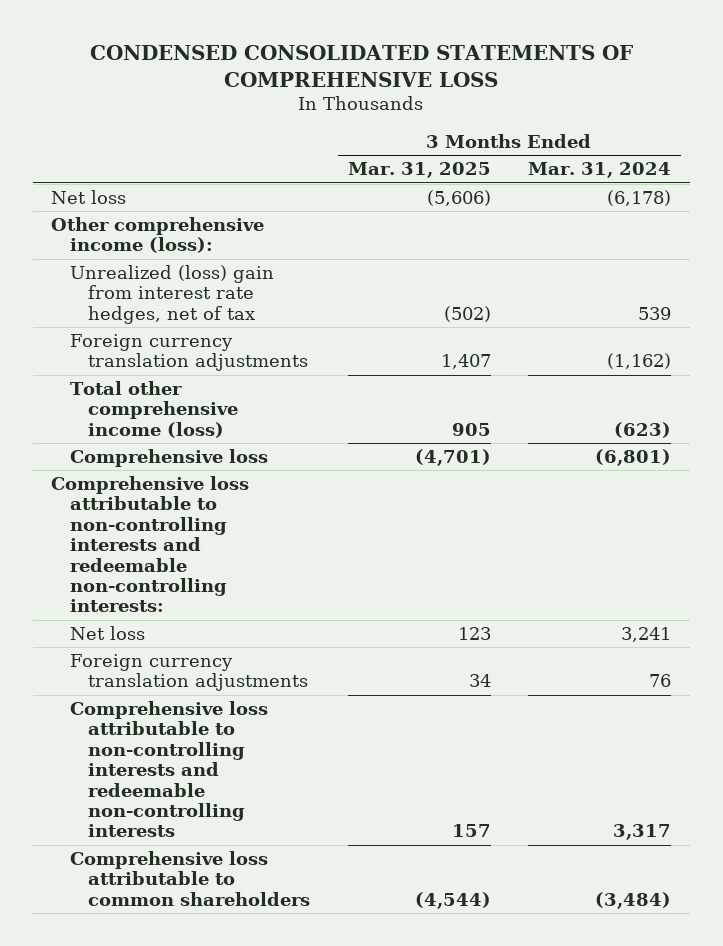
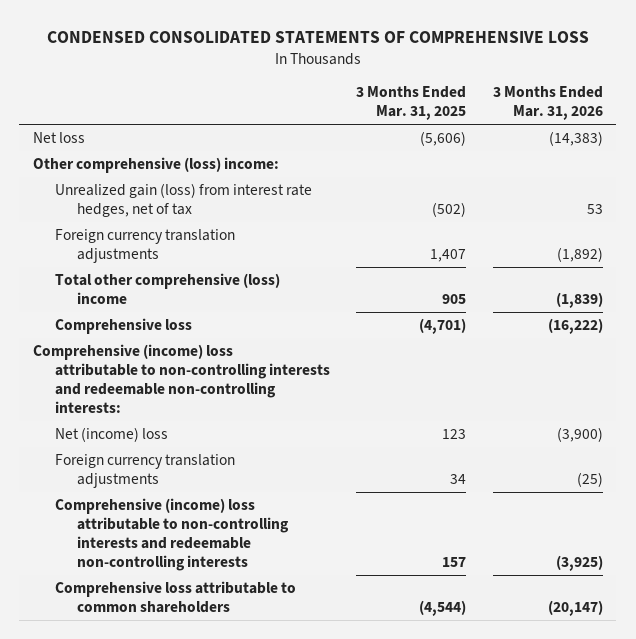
[528,162,672,179] Mar. 31, 2024 -> none
none -> [492,86,603,121] 3 Months Ended Mar. 31, 2026
[51,217,265,254] Other comprehensive income (loss): -> [32,157,279,174] Other comprehensive (loss) income:
[69,265,274,324] Unrealized (loss) gain from interest rate hedges, net of tax -> [54,183,312,218] Unrealized gain (loss) from interest rate hedges, net of tax
[69,381,238,438] Total other comprehensive income (loss) -> [54,273,280,305] Total other comprehensive (loss) income
[51,476,250,613] Comprehensive loss attributable to non-controlling interests and redeemable non-controlling interests: -> [32,344,330,414] Comprehensive (income) loss attributable to non-controlling interests and redeemable non-controlling interests:
[69,626,145,641] Net loss -> [54,427,168,443] Net (income) loss
[69,701,268,838] Comprehensive loss attributable to non-controlling interests and redeemable non-controlling interests -> [54,498,290,572] Comprehensive (income) loss attributable to non-controlling interests and redeemable non-controlling interests

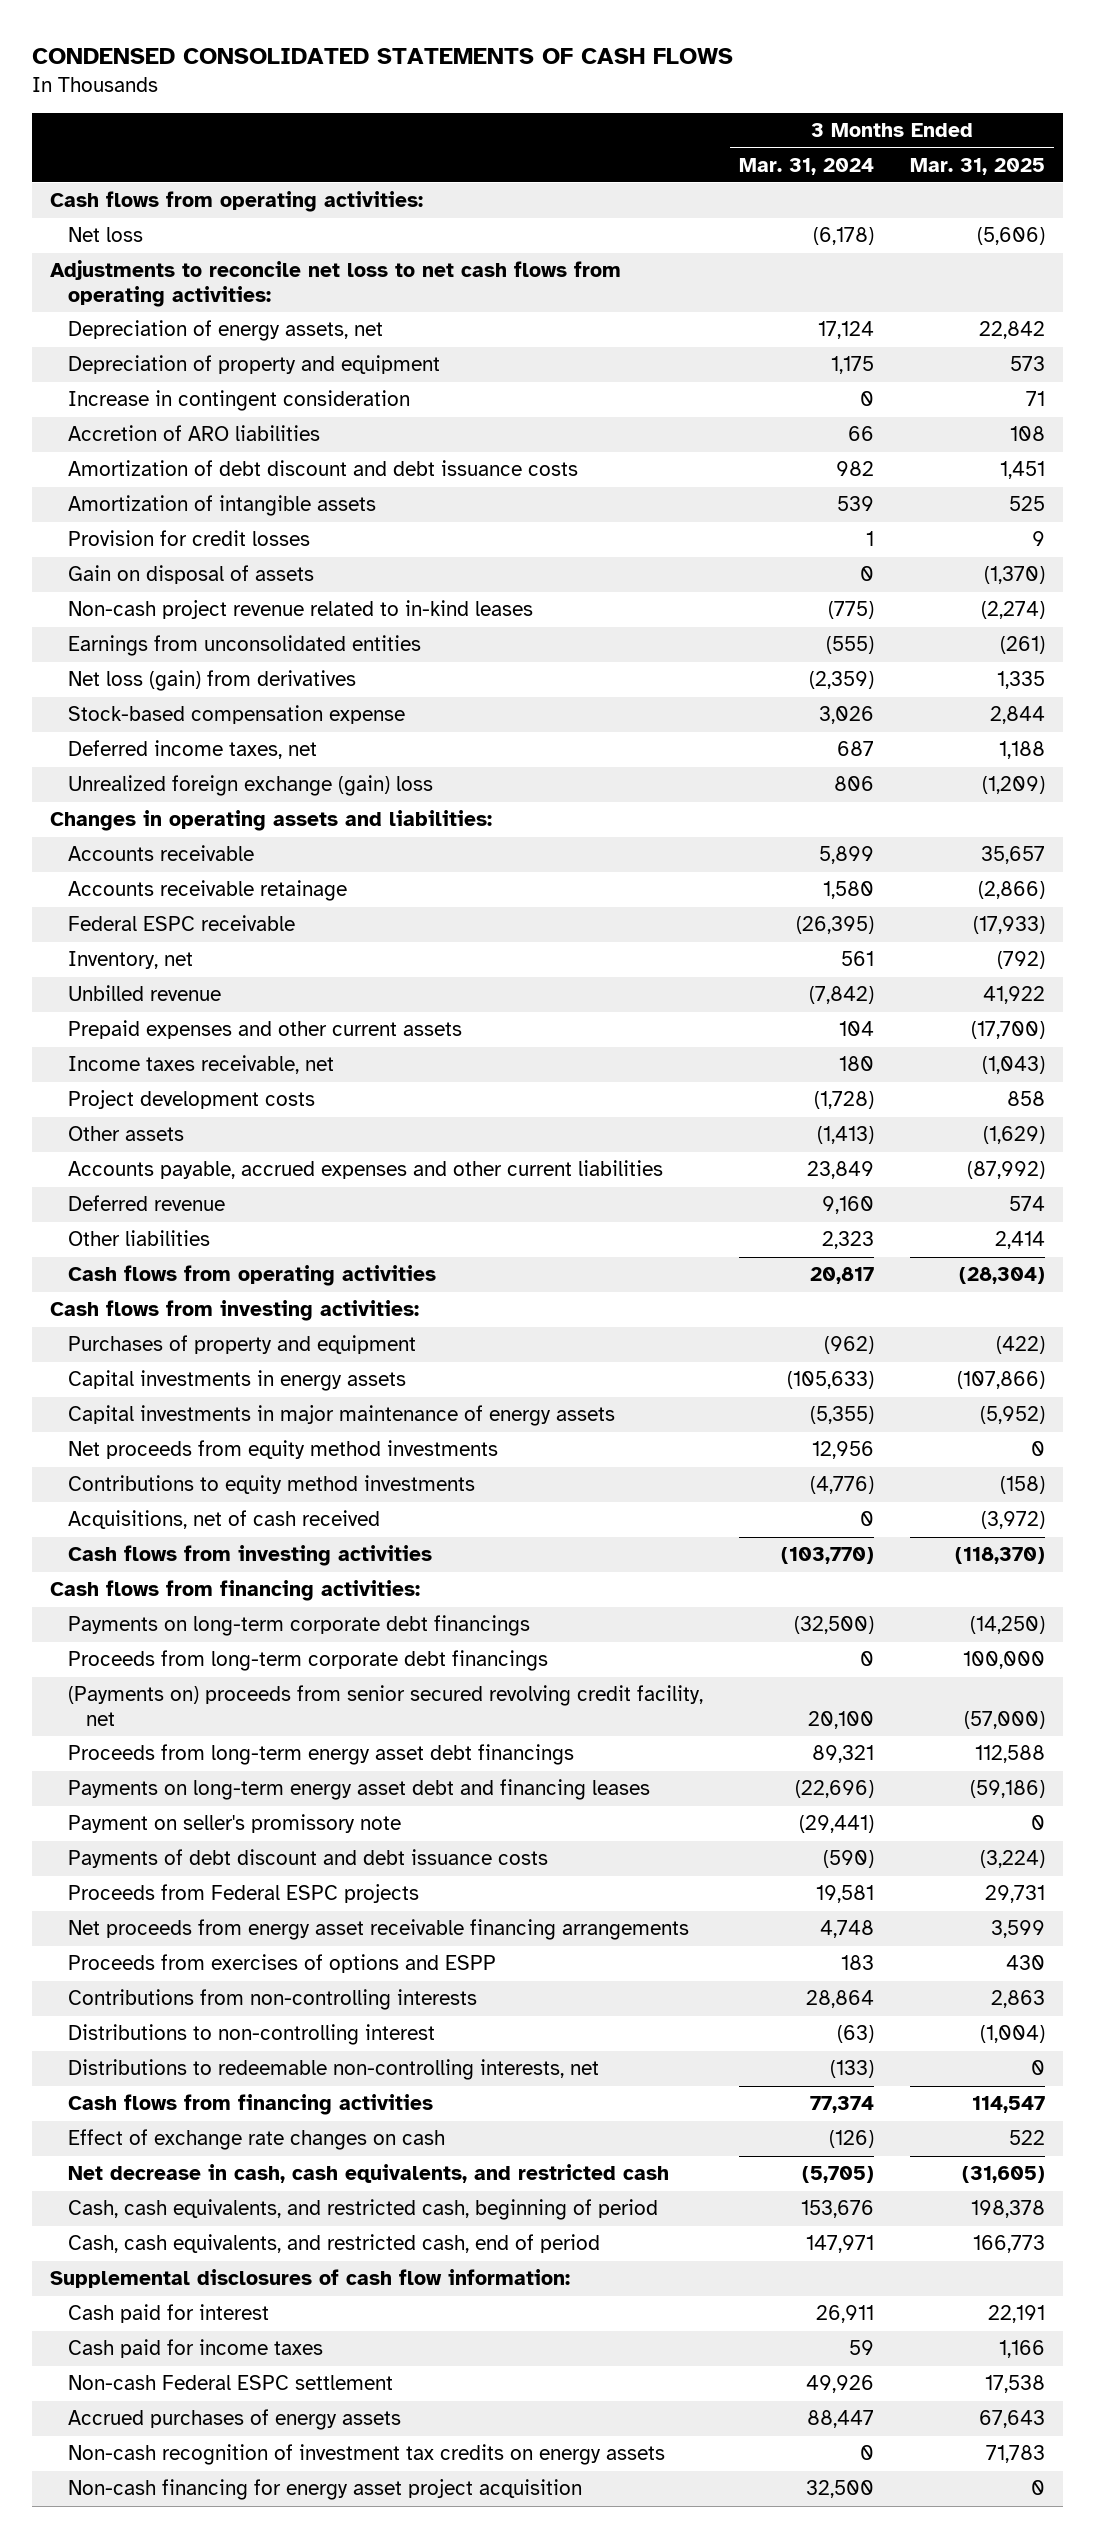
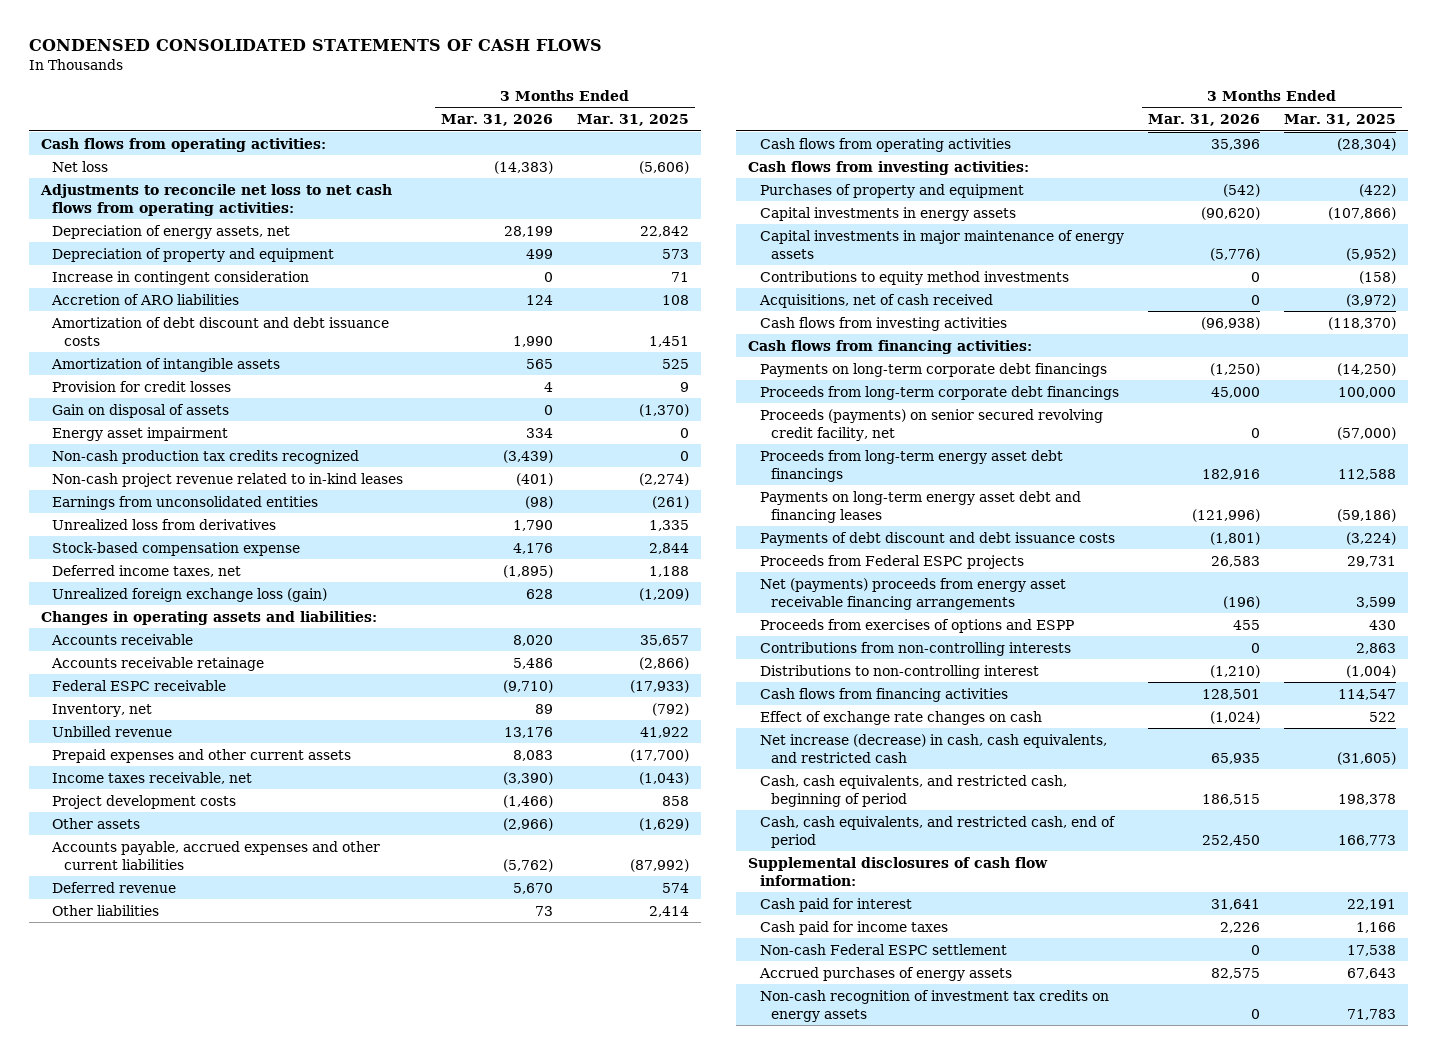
[738,157,874,175] Mar. 31, 2024 -> none
none -> [440,114,553,127] Mar. 31, 2026
none -> [52,426,229,441] Energy asset impairment
none -> [52,449,360,464] Non-cash production tax credits recognized
[68,670,357,692] Net loss (gain) from derivatives -> [52,518,277,530] Unrealized loss from derivatives
[68,775,434,797] Unrealized foreign exchange (gain) loss -> [52,587,328,602] Unrealized foreign exchange loss (gain)
[68,1440,499,1460] Net proceeds from equity method investments -> none
[68,1685,704,1727] (Payments on) proceeds from senior secured revolving credit facility, net -> [759,408,1103,441] Proceeds (payments) on senior secured revolving credit facility, net
[68,1814,402,1834] Payment on seller's promissory note -> none
[68,1919,690,1941] Net proceeds from energy asset receivable financing arrangements -> [759,577,1066,610] Net (payments) proceeds from energy asset receivable financing arrangements
[68,2059,600,2081] Distributions to redeemable non-controlling interests, net -> none
[68,2164,670,2184] Net decrease in cash, cash equivalents, and restricted cash -> [759,733,1107,763] Net increase (decrease) in cash, cash equivalents, and restricted cash
[68,2479,583,2501] Non-cash financing for energy asset project acquisition -> none

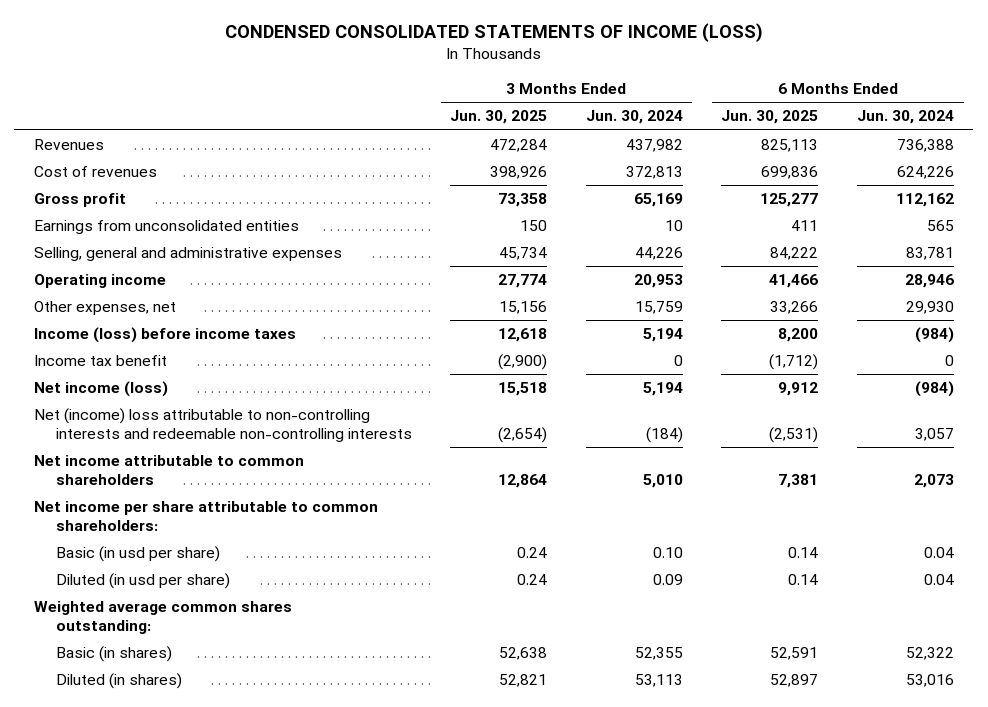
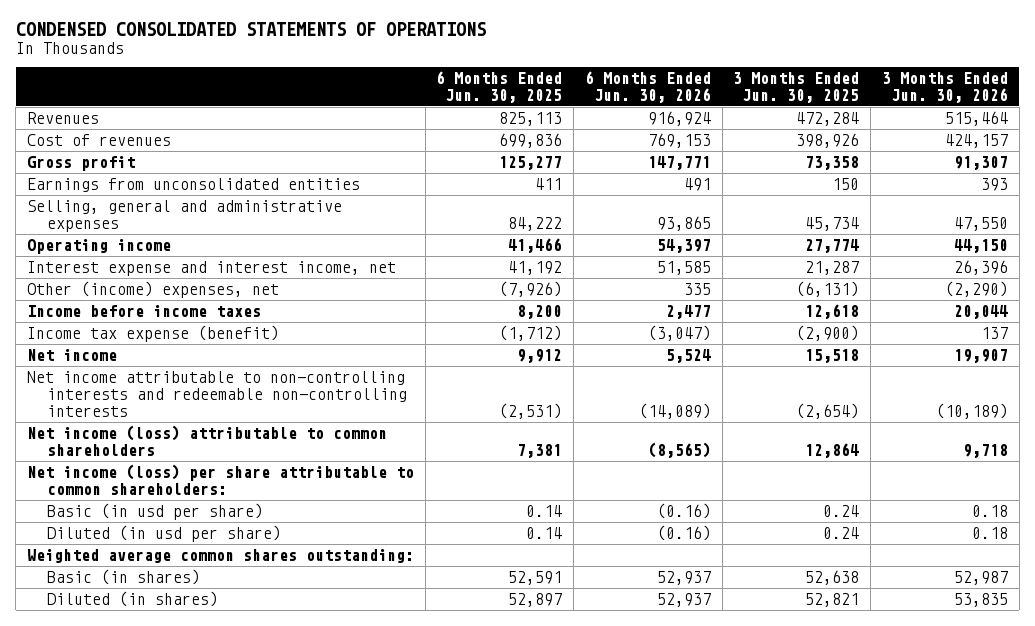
[224,23,763,43] CONDENSED CONSOLIDATED STATEMENTS OF INCOME (LOSS) -> [15,22,486,37] CONDENSED CONSOLIDATED STATEMENTS OF OPERATIONS
[585,110,683,125] Jun. 30, 2024 -> none
[857,110,955,125] Jun. 30, 2024 -> none
none -> [584,70,711,103] 6 Months Ended Jun. 30, 2026
none -> [881,71,1008,103] 3 Months Ended Jun. 30, 2026
none -> [26,261,396,277] Interest expense and interest income, net
[33,301,176,316] Other expenses, net -> [26,281,279,299] Other (income) expenses, net
[499,301,548,315] 15,156 -> [796,281,860,298] (6,131)
[770,301,819,315] 33,266 -> [499,281,563,298] (7,926)
[33,327,296,344] Income (loss) before income taxes -> [26,305,261,318] Income before income taxes
[33,355,167,367] Income tax benefit -> [26,325,279,343] Income tax expense (benefit)
[33,381,168,398] Net income (loss) -> [26,349,117,362] Net income
[33,408,412,442] Net (income) loss attributable to non-controlling interests and redeemable non-controlling interests -> [26,371,407,417] Net income attributable to non-controlling interests and redeemable non-controlling interests
[33,455,304,485] Net income attributable to common shareholders -> [26,425,387,456] Net income (loss) attributable to common shareholders
[33,501,378,531] Net income per share attributable to common shareholders: -> [26,464,414,495] Net income (loss) per share attributable to common shareholders:

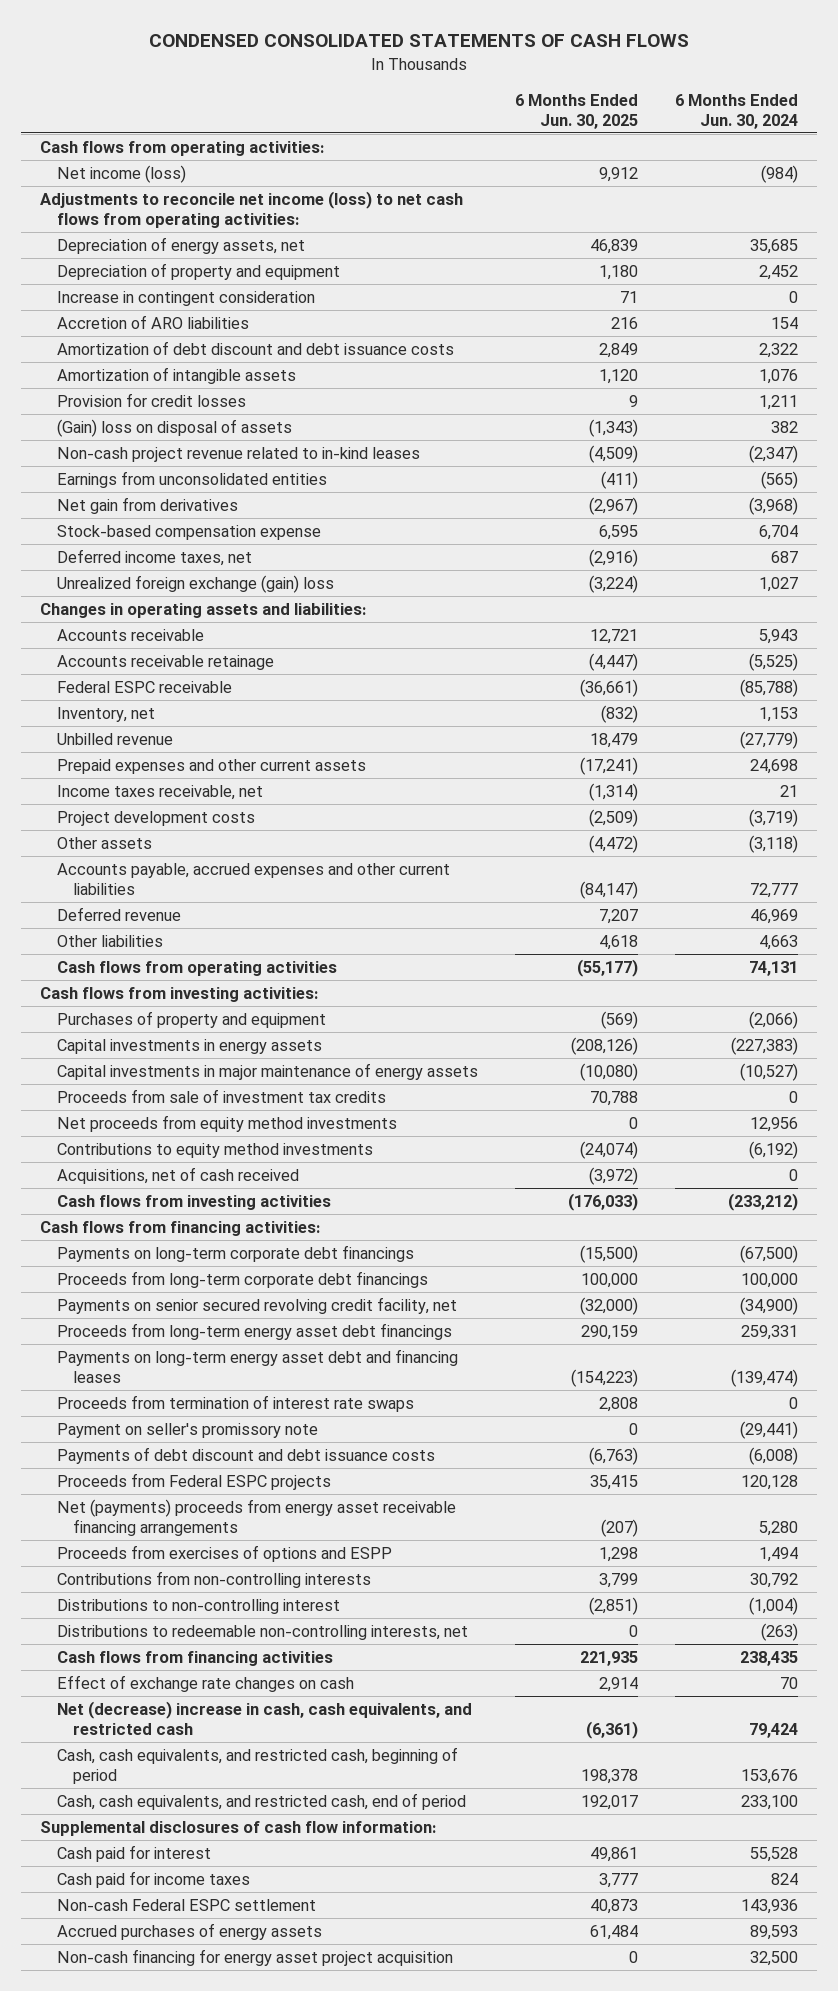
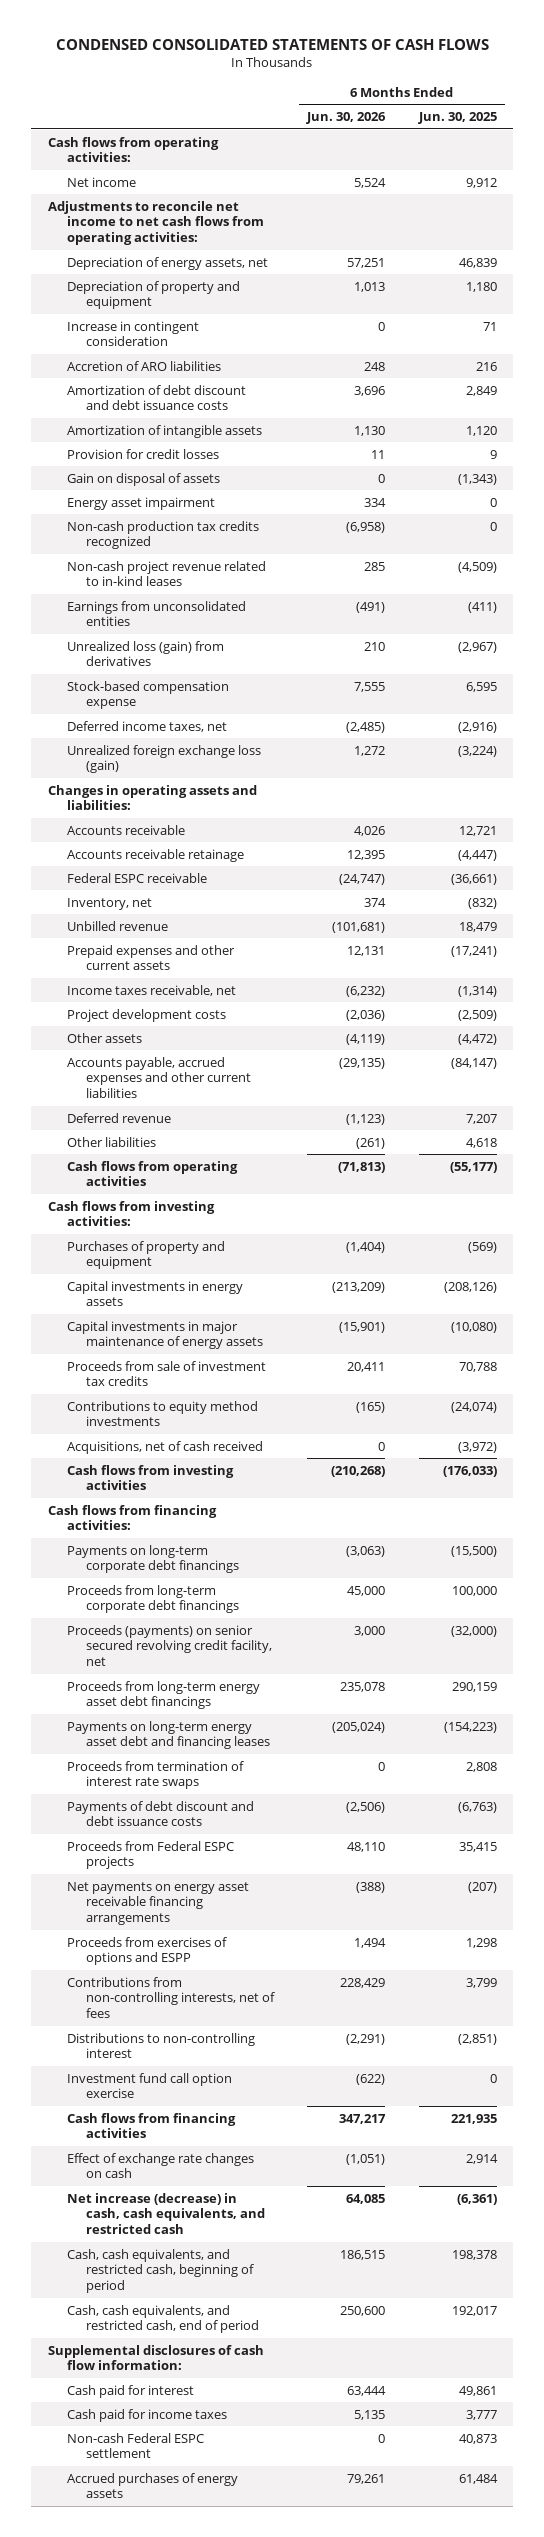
[675,93,799,129] 6 Months Ended Jun. 30, 2024 -> none
none -> [306,111,387,124] Jun. 30, 2026
[56,165,186,184] Net income (loss) -> [66,176,136,187] Net income
[40,191,464,229] Adjustments to reconcile net income (loss) to net cash flows from operating activities: -> [47,200,264,245] Adjustments to reconcile net income to net cash flows from operating activities:
[56,419,292,438] (Gain) loss on disposal of assets -> [66,472,220,486] Gain on disposal of assets
none -> [66,496,215,510] Energy asset impairment
none -> [66,520,259,550] Non-cash production tax credits recognized
[56,497,238,515] Net gain from derivatives -> [66,640,224,667] Unrealized loss (gain) from derivatives
[56,575,334,594] Unrealized foreign exchange (gain) loss -> [66,744,261,774] Unrealized foreign exchange loss (gain)
[56,1115,397,1133] Net proceeds from equity method investments -> none
[56,1297,457,1315] Payments on senior secured revolving credit facility, net -> [66,1624,273,1666] Proceeds (payments) on senior secured revolving credit facility, net
[56,1423,318,1439] Payment on seller's promissory note -> none
[56,1499,456,1537] Net (payments) proceeds from energy asset receivable financing arrangements -> [66,1881,249,1925] Net payments on energy asset receivable financing arrangements
[56,1571,371,1589] Contributions from non-controlling interests -> [66,1976,276,2018] Contributions from non-controlling interests, net of fees
[56,1625,468,1641] Distributions to redeemable non-controlling interests, net -> none
none -> [66,2072,232,2099] Investment fund call option exercise
[56,1701,472,1736] Net (decrease) increase in cash, cash equivalents, and restricted cash -> [66,2192,266,2234] Net increase (decrease) in cash, cash equivalents, and restricted cash
[56,1949,453,1967] Non-cash financing for energy asset project acquisition -> none

